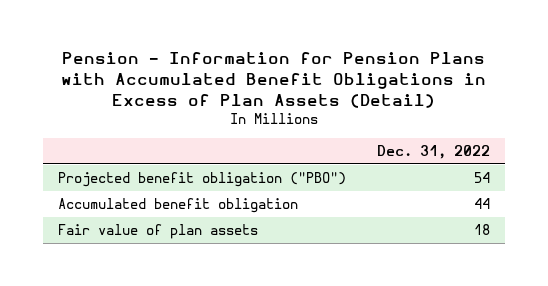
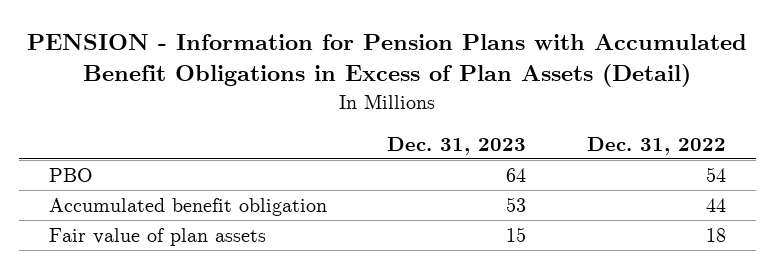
[61,52,487,109] Pension - Information for Pension Plans with Accumulated Benefit Obligations in Excess of Plan Assets (Detail) -> [27,34,748,88] PENSION - Information for Pension Plans with Accumulated Benefit Obligations in Excess of Plan Assets (Detail)
none -> [387,136,527,155] Dec. 31, 2023
[58,172,347,188] Projected benefit obligation ("PBO") -> [48,167,93,182] PBO

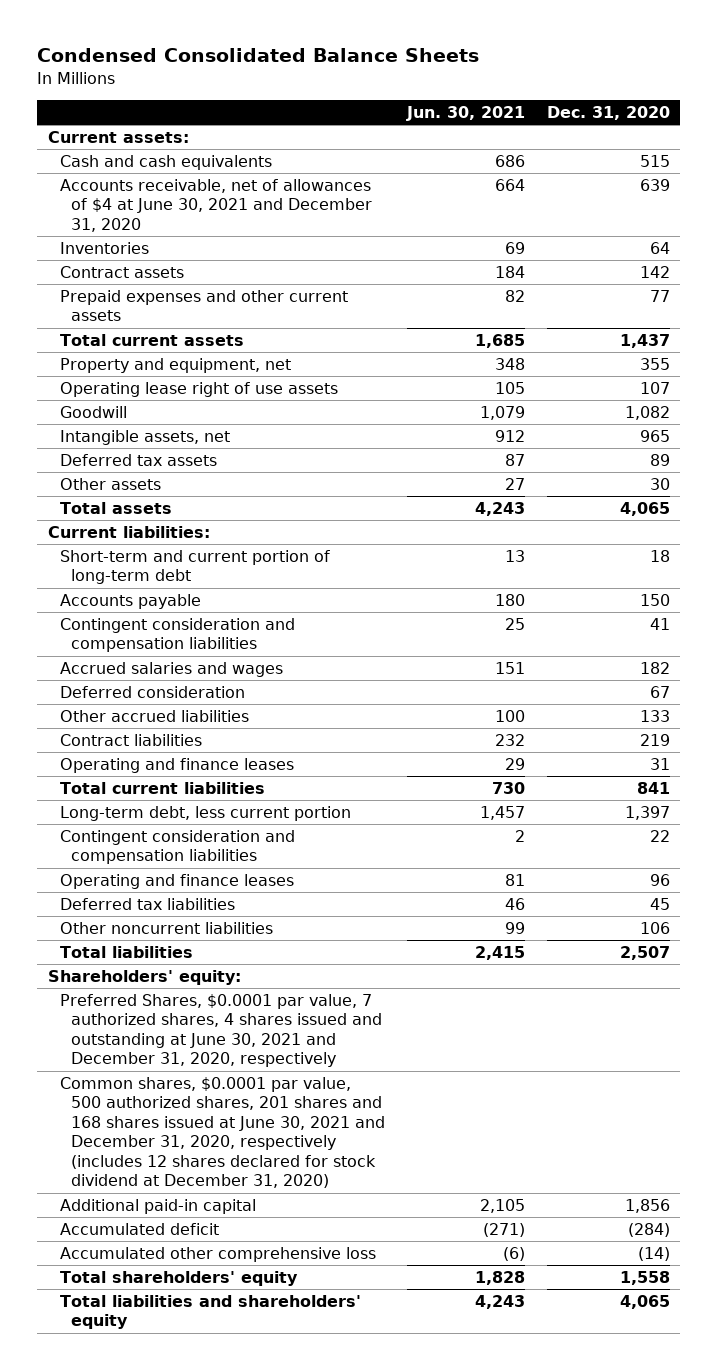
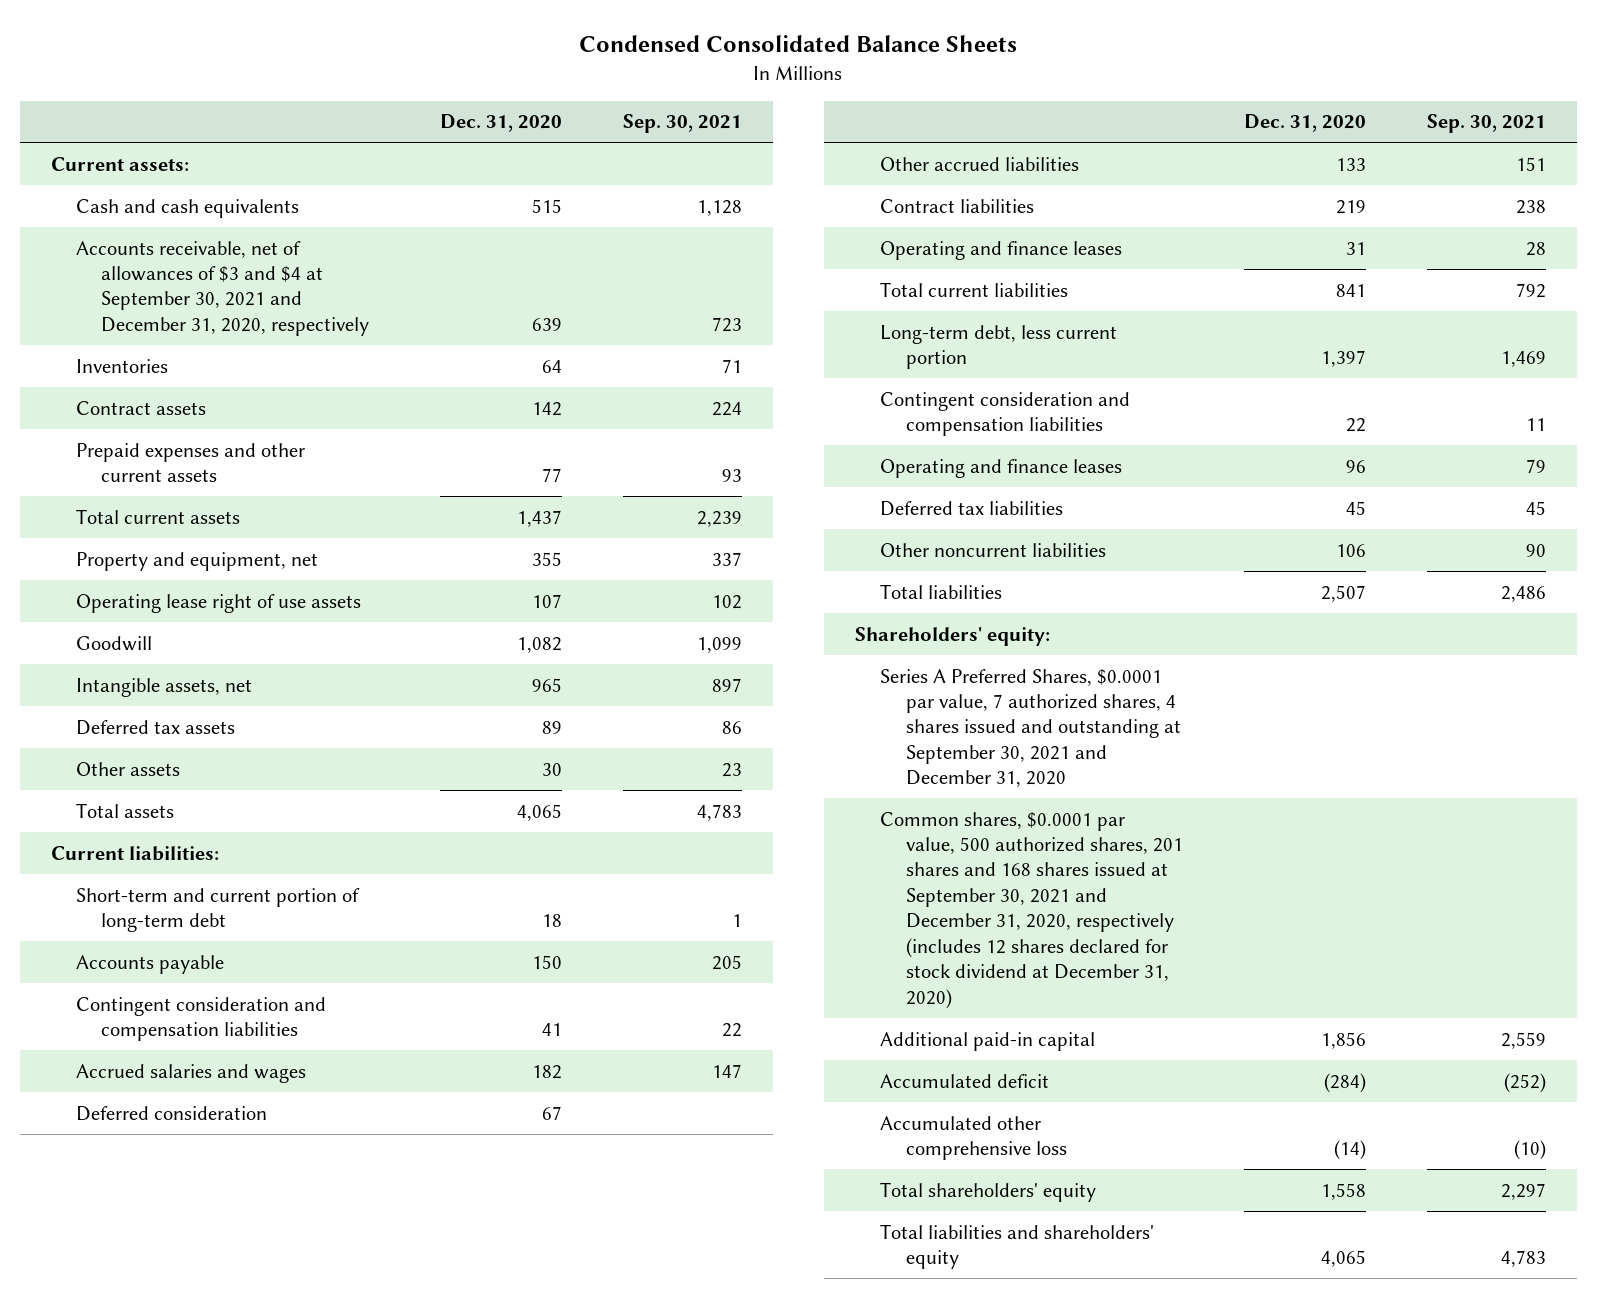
[405,106,525,122] Jun. 30, 2021 -> none
none -> [622,114,742,134] Sep. 30, 2021
[59,178,373,232] Accounts receivable, net of allowances of $4 at June 30, 2021 and December 31, 2020 -> [75,240,370,336] Accounts receivable, net of allowances of $3 and $4 at September 30, 2021 and December 31, 2020, respectively
[59,993,383,1068] Preferred Shares, $0.0001 par value, 7 authorized shares, 4 shares issued and outstanding at June 30, 2021 and December 31, 2020, respectively -> [880,668,1181,788] Series A Preferred Shares, $0.0001 par value, 7 authorized shares, 4 shares issued and outstanding at September 30, 2021 and December 31, 2020
[59,1076,386,1189] Common shares, $0.0001 par value, 500 authorized shares, 201 shares and 168 shares issued at June 30, 2021 and December 31, 2020, respectively (includes 12 shares declared for stock dividend at December 31, 2020) -> [880,811,1183,1009] Common shares, $0.0001 par value, 500 authorized shares, 201 shares and 168 shares issued at September 30, 2021 and December 31, 2020, respectively (includes 12 shares declared for stock dividend at December 31, 2020)

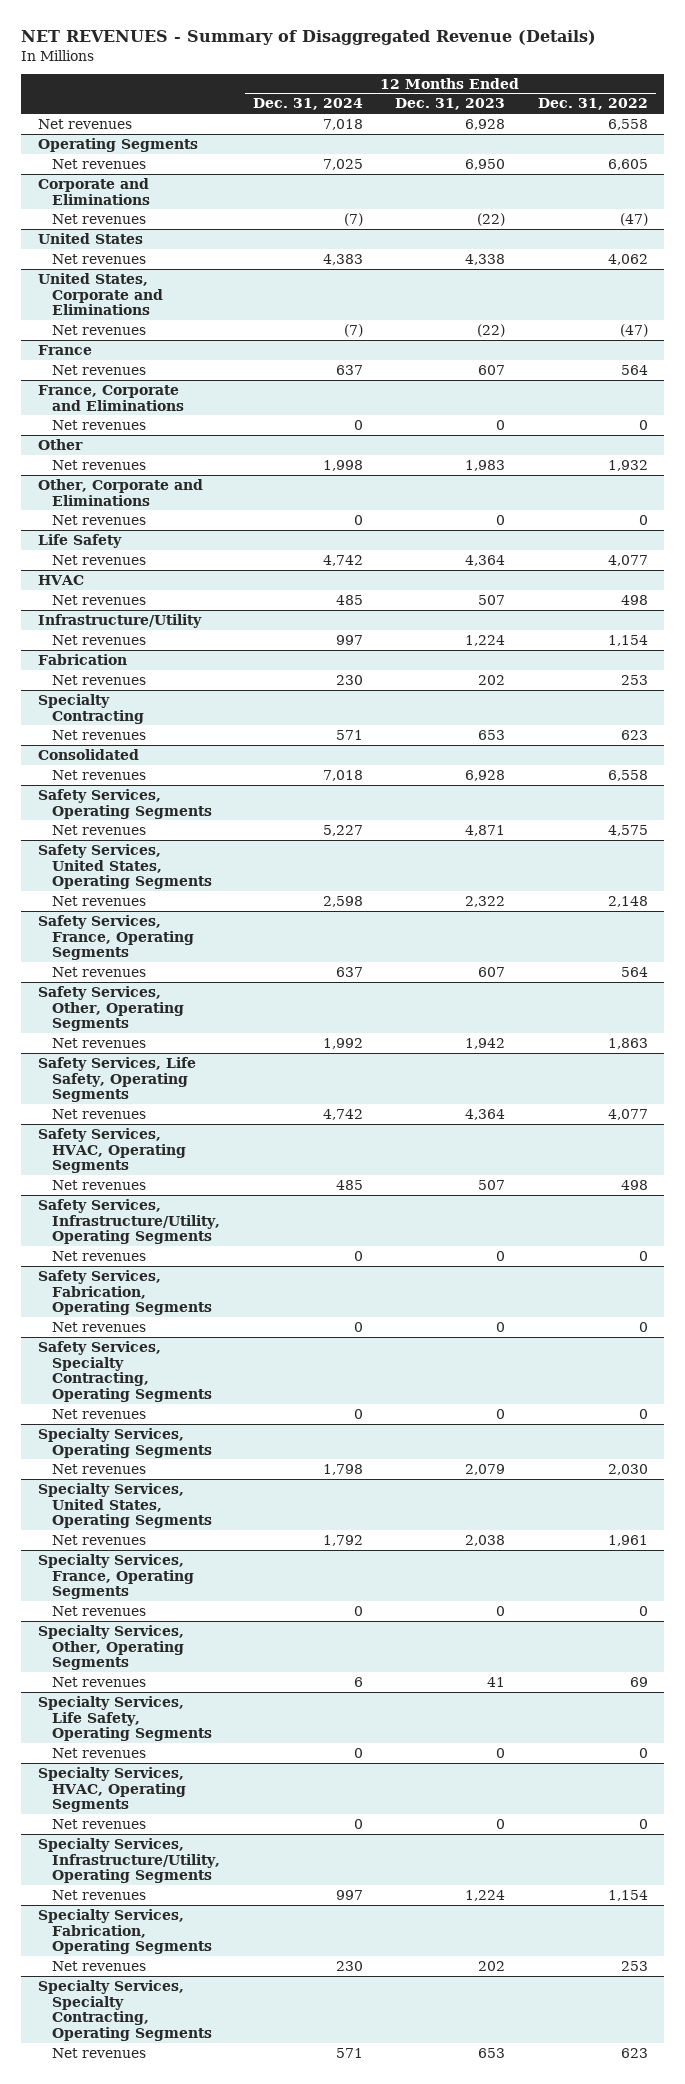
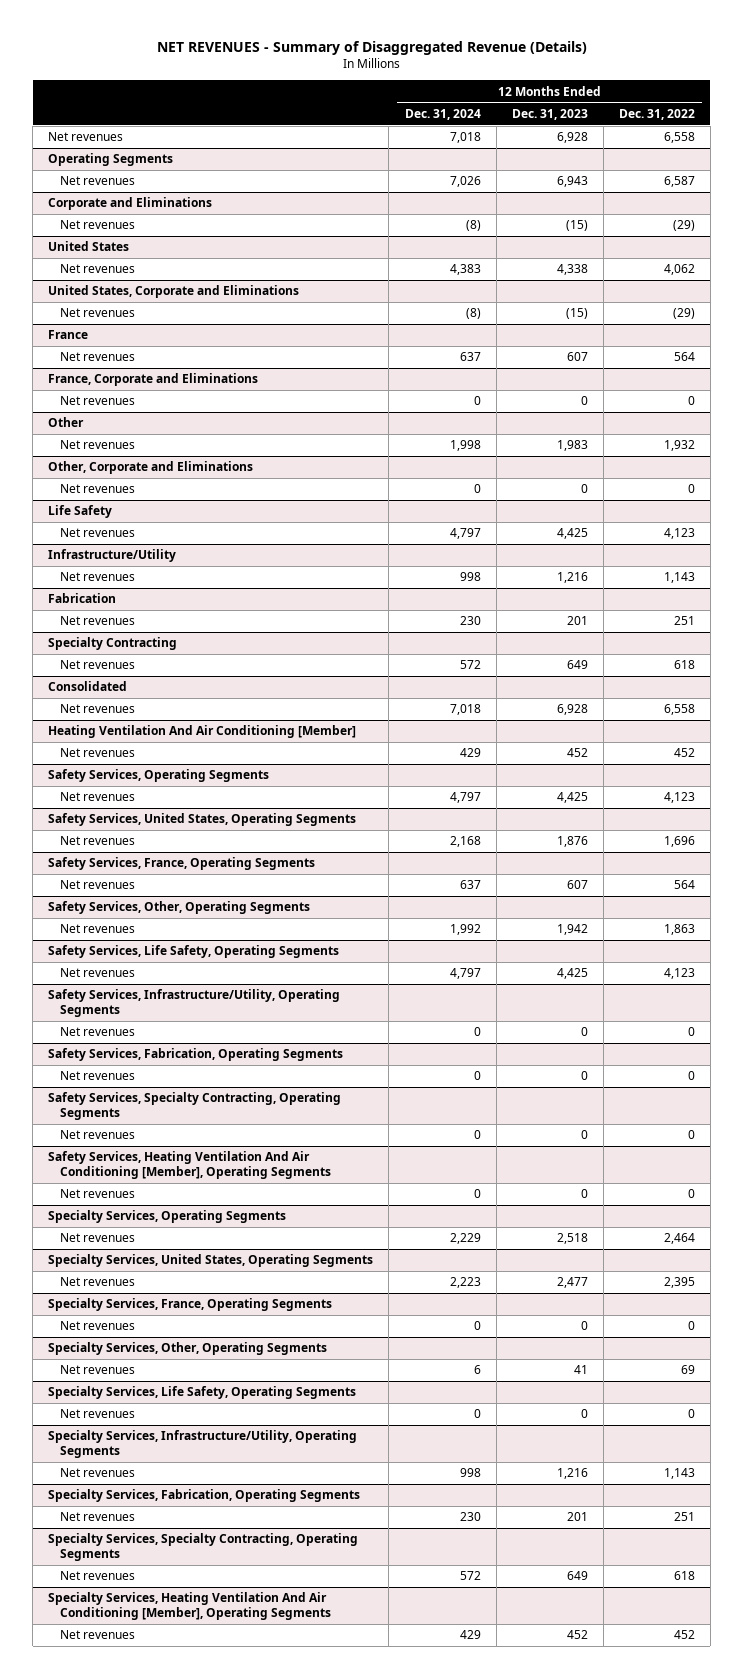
[322,158,363,170] 7,025 -> [449,176,481,188] 7,026
[465,158,506,170] 6,950 -> [556,176,588,188] 6,943
[607,158,648,170] 6,605 -> [663,176,695,188] 6,587
[343,212,363,226] (7) -> [465,220,481,232] (8)
[477,212,506,226] (22) -> [565,220,588,232] (15)
[619,212,648,226] (47) -> [672,220,695,232] (29)
[343,323,363,337] (7) -> [465,308,481,320] (8)
[477,323,506,337] (22) -> [565,308,588,320] (15)
[619,323,648,337] (47) -> [672,308,695,320] (29)
[37,574,84,585] HVAC -> none
[52,594,147,605] Net revenues -> none
[322,554,363,566] 4,742 -> [449,528,481,540] 4,797
[465,554,506,566] 4,364 -> [556,528,588,540] 4,425
[607,554,648,566] 4,077 -> [663,528,695,540] 4,123
[335,634,363,645] 997 -> [459,572,481,582] 998
[465,634,506,646] 1,224 -> [556,572,588,584] 1,216
[607,634,648,646] 1,154 -> [663,572,695,584] 1,143
[478,674,506,685] 202 -> [566,616,588,626] 201
[620,674,648,685] 253 -> [673,616,695,626] 251
[335,729,363,740] 571 -> [459,660,481,670] 572
[478,729,506,740] 653 -> [566,660,588,670] 649
[620,729,648,740] 623 -> [673,660,695,670] 618
none -> [48,725,357,739] Heating Ventilation And Air Conditioning [Member]
none -> [59,748,135,758] Net revenues
[322,824,363,836] 5,227 -> [449,792,481,804] 4,797
[465,824,506,836] 4,871 -> [556,792,588,804] 4,425
[607,824,648,836] 4,575 -> [663,792,695,804] 4,123
[322,895,363,907] 2,598 -> [449,836,481,848] 2,168
[465,895,506,907] 2,322 -> [556,836,588,848] 1,876
[607,895,648,907] 2,148 -> [663,836,695,848] 1,696
[37,1127,187,1174] Safety Services, HVAC, Operating Segments -> none
[52,1179,147,1190] Net revenues -> none
[322,1108,363,1120] 4,742 -> [449,968,481,980] 4,797
[465,1108,506,1120] 4,364 -> [556,968,588,980] 4,425
[607,1108,648,1120] 4,077 -> [663,968,695,980] 4,123
none -> [48,1151,331,1180] Safety Services, Heating Ventilation And Air Conditioning [Member], Operating Segments
none -> [59,1189,135,1199] Net revenues
[322,1463,363,1475] 1,798 -> [449,1233,481,1245] 2,229
[465,1463,506,1475] 2,079 -> [556,1233,588,1245] 2,518
[607,1463,648,1475] 2,030 -> [663,1233,695,1245] 2,464
[322,1534,363,1546] 1,792 -> [449,1277,481,1289] 2,223
[465,1534,506,1546] 2,038 -> [556,1277,588,1289] 2,477
[607,1534,648,1546] 1,961 -> [663,1277,695,1289] 2,395
[37,1766,187,1813] Specialty Services, HVAC, Operating Segments -> none
[52,1818,147,1829] Net revenues -> none
[335,1889,363,1900] 997 -> [459,1468,481,1478] 998
[465,1889,506,1901] 1,224 -> [556,1468,588,1480] 1,216
[607,1889,648,1901] 1,154 -> [663,1468,695,1480] 1,143
[478,1960,506,1971] 202 -> [566,1512,588,1522] 201
[620,1960,648,1971] 253 -> [673,1512,695,1522] 251
[335,2047,363,2058] 571 -> [459,1571,481,1581] 572
[478,2047,506,2058] 653 -> [566,1571,588,1581] 649
[620,2047,648,2058] 623 -> [673,1571,695,1581] 618
none -> [48,1592,331,1621] Specialty Services, Heating Ventilation And Air Conditioning [Member], Operating Segments
none -> [59,1630,135,1640] Net revenues

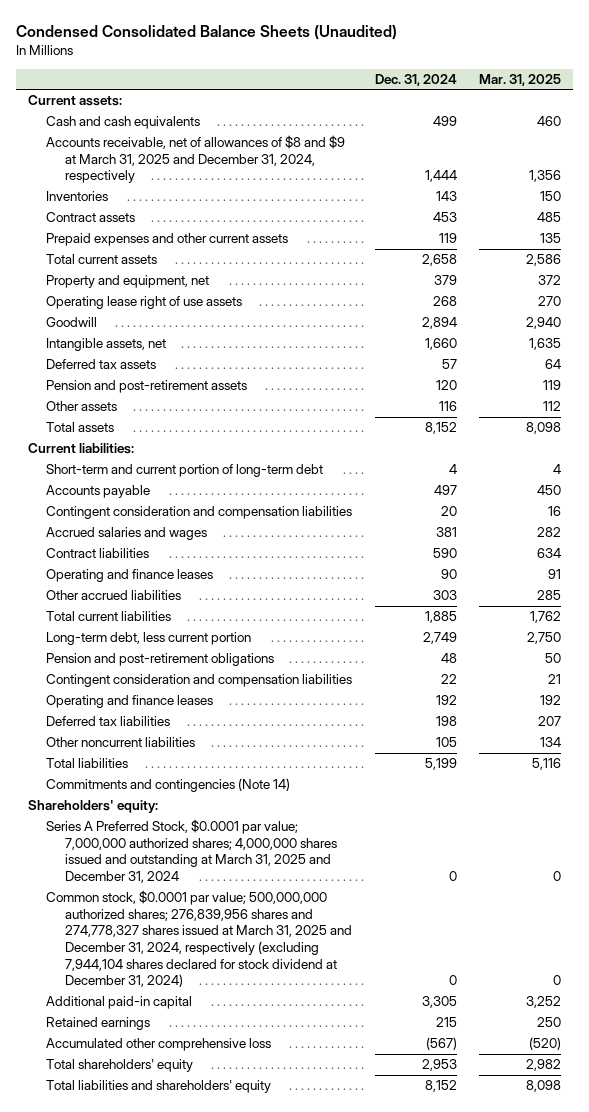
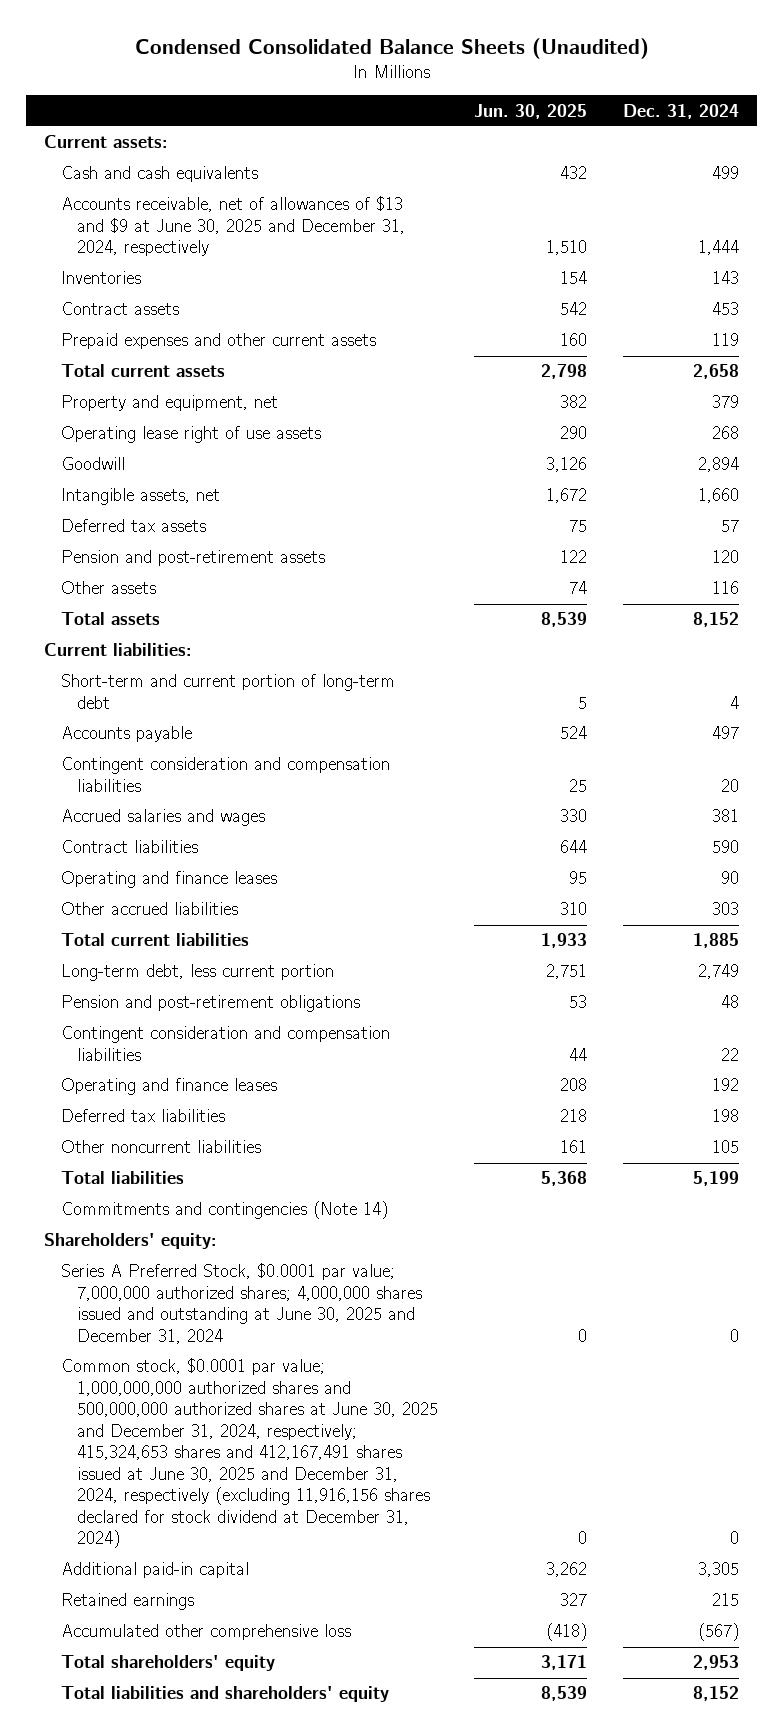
[479,73,562,86] Mar. 31, 2025 -> none
none -> [474,103,588,119] Jun. 30, 2025
[46,135,346,184] Accounts receivable, net of allowances of $8 and $9 at March 31, 2025 and December 31, 2024, respectively -> [60,196,406,257] Accounts receivable, net of allowances of $13 and $9 at June 30, 2025 and December 31, 2024, respectively
[46,819,338,884] Series A Preferred Stock, $0.0001 par value; 7,000,000 authorized shares; 4,000,000 shares issued and outstanding at March 31, 2025 and December 31, 2024 -> [60,1263,423,1344] Series A Preferred Stock, $0.0001 par value; 7,000,000 authorized shares; 4,000,000 shares issued and outstanding at June 30, 2025 and December 31, 2024
[46,890,353,988] Common stock, $0.0001 par value; 500,000,000 authorized shares; 276,839,956 shares and 274,778,327 shares issued at March 31, 2025 and December 31, 2024, respectively (excluding 7,944,104 shares declared for stock dividend at December 31, 2024) -> [60,1358,439,1549] Common stock, $0.0001 par value; 1,000,000,000 authorized shares and 500,000,000 authorized shares at June 30, 2025 and December 31, 2024, respectively; 415,324,653 shares and 412,167,491 shares issued at June 30, 2025 and December 31, 2024, respectively (excluding 11,916,156 shares declared for stock dividend at December 31, 2024)

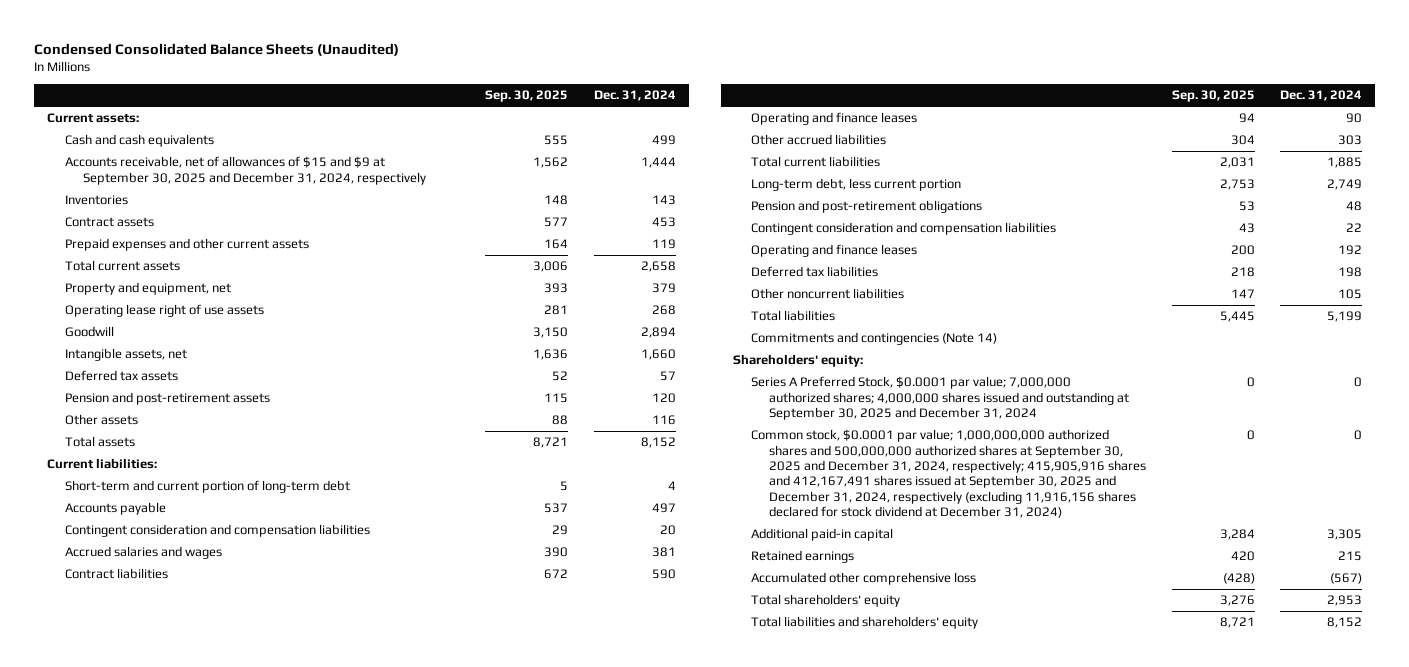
[474,103,588,119] Jun. 30, 2025 -> none
none -> [485,90,569,103] Sep. 30, 2025
[60,196,406,257] Accounts receivable, net of allowances of $13 and $9 at June 30, 2025 and December 31, 2024, respectively -> [64,156,426,185] Accounts receivable, net of allowances of $15 and $9 at September 30, 2025 and December 31, 2024, respectively
[60,1263,423,1344] Series A Preferred Stock, $0.0001 par value; 7,000,000 authorized shares; 4,000,000 shares issued and outstanding at June 30, 2025 and December 31, 2024 -> [751,376,1129,421] Series A Preferred Stock, $0.0001 par value; 7,000,000 authorized shares; 4,000,000 shares issued and outstanding at September 30, 2025 and December 31, 2024
[60,1358,439,1549] Common stock, $0.0001 par value; 1,000,000,000 authorized shares and 500,000,000 authorized shares at June 30, 2025 and December 31, 2024, respectively; 415,324,653 shares and 412,167,491 shares issued at June 30, 2025 and December 31, 2024, respectively (excluding 11,916,156 shares declared for stock dividend at December 31, 2024) -> [751,429,1146,519] Common stock, $0.0001 par value; 1,000,000,000 authorized shares and 500,000,000 authorized shares at September 30, 2025 and December 31, 2024, respectively; 415,905,916 shares and 412,167,491 shares issued at September 30, 2025 and December 31, 2024, respectively (excluding 11,916,156 shares declared for stock dividend at December 31, 2024)

